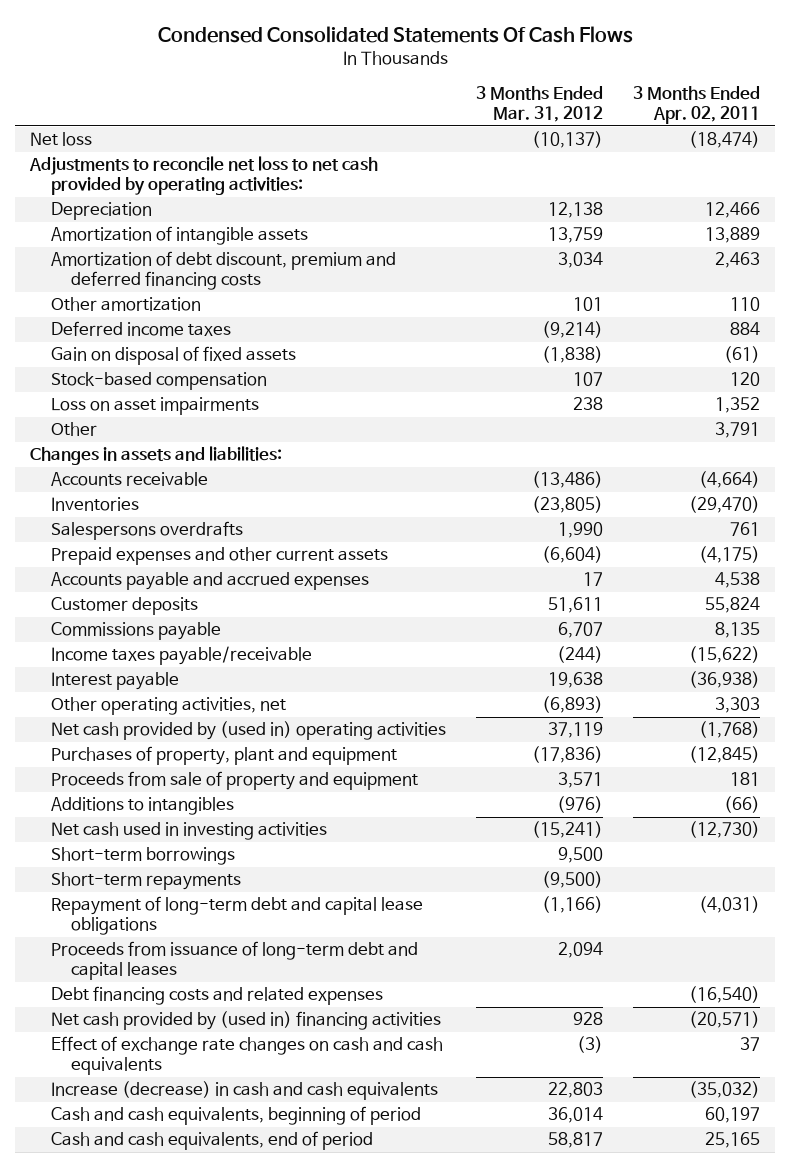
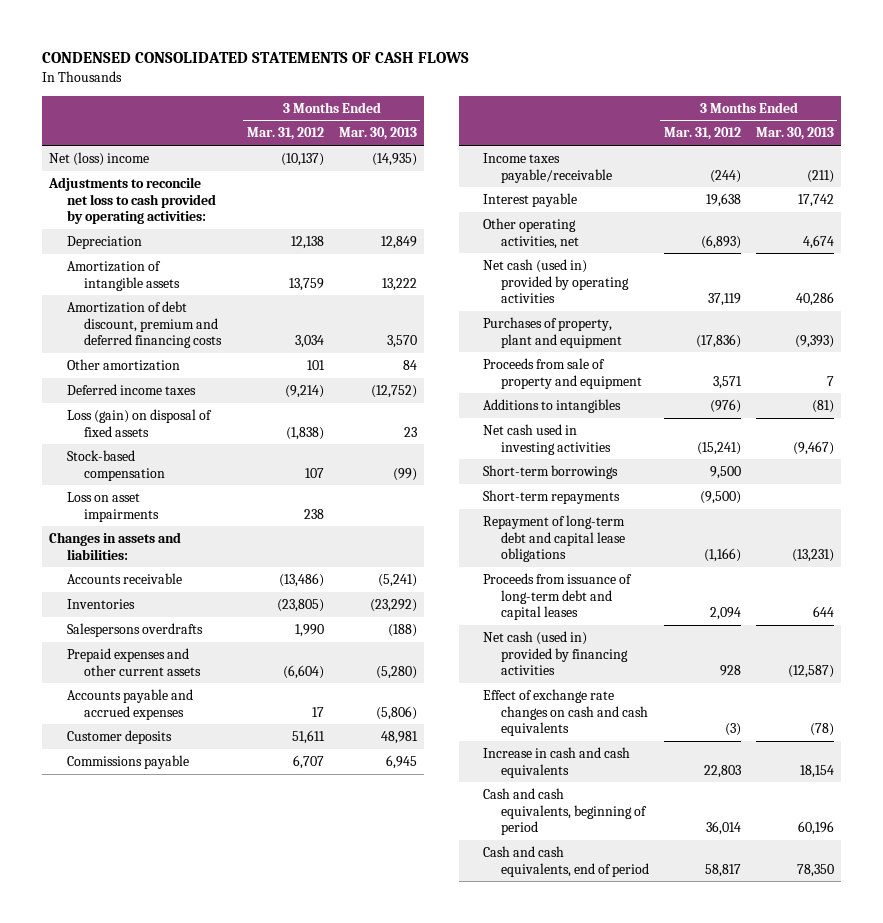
[157,25,633,43] Condensed Consolidated Statements Of Cash Flows -> [41,52,469,64] CONDENSED CONSOLIDATED STATEMENTS OF CASH FLOWS
[632,86,760,125] 3 Months Ended Apr. 02, 2011 -> none
none -> [338,127,417,141] Mar. 30, 2013
[30,132,93,147] Net loss -> [49,151,150,166] Net (loss) income
[29,156,379,196] Adjustments to reconcile net loss to net cash provided by operating activities: -> [48,176,216,225] Adjustments to reconcile net loss to cash provided by operating activities:
[50,346,296,366] Gain on disposal of fixed assets -> [66,408,212,437] Loss (gain) on disposal of fixed assets
[50,422,97,437] Other -> none
[50,721,446,741] Net cash provided by (used in) operating activities -> [483,258,629,304] Net cash (used in) provided by operating activities
[50,986,383,1006] Debt financing costs and related expenses -> none
[50,1011,441,1031] Net cash provided by (used in) financing activities -> [483,630,628,676] Net cash (used in) provided by financing activities
[50,1081,438,1101] Increase (decrease) in cash and cash equivalents -> [483,746,631,778] Increase in cash and cash equivalents

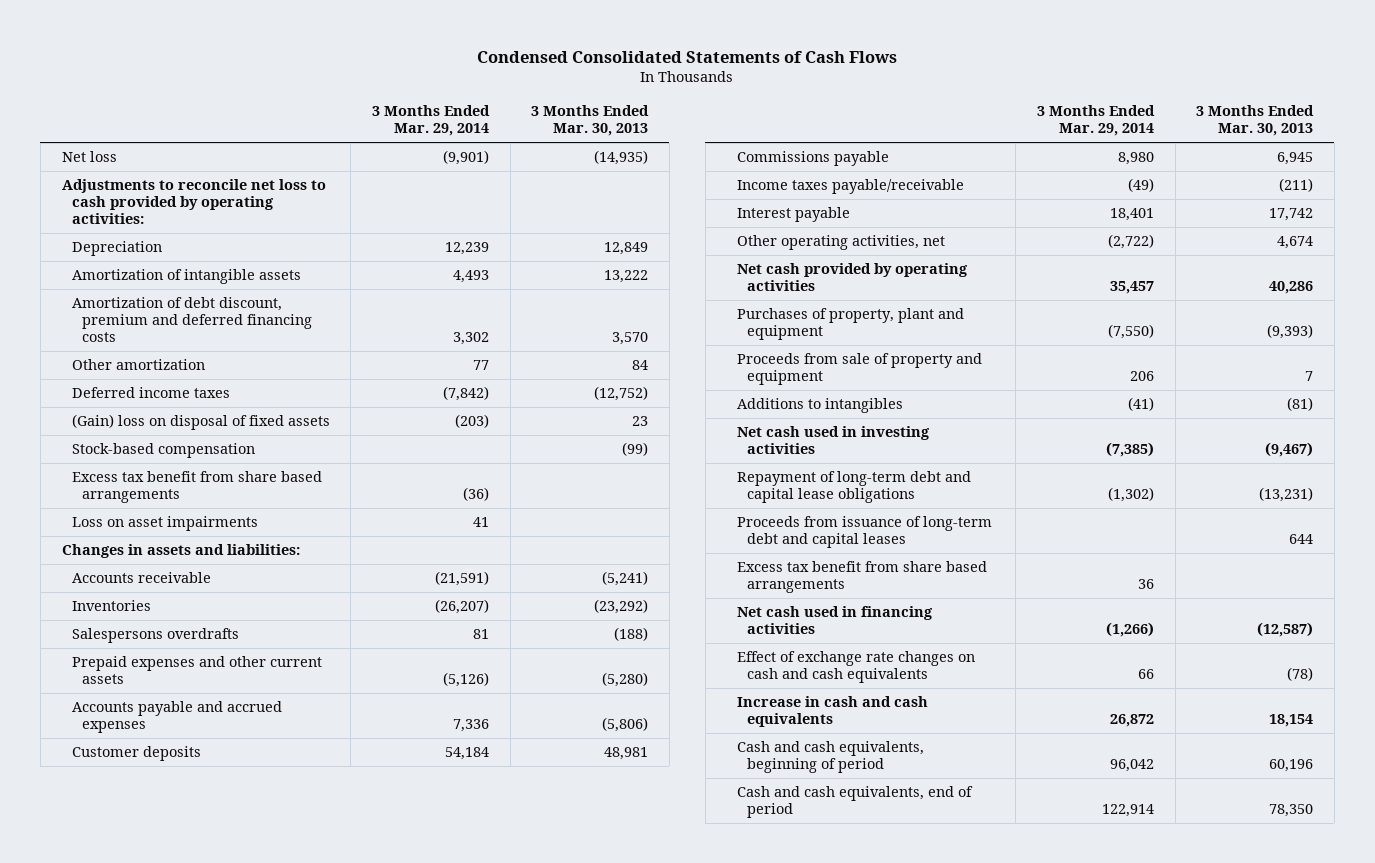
[41,52,469,64] CONDENSED CONSOLIDATED STATEMENTS OF CASH FLOWS -> [477,50,898,63] Condensed Consolidated Statements of Cash Flows
[246,127,324,141] Mar. 31, 2012 -> none
none -> [372,105,491,137] 3 Months Ended Mar. 29, 2014
[49,151,150,166] Net (loss) income -> [61,151,117,163] Net loss
[66,408,212,437] Loss (gain) on disposal of fixed assets -> [71,414,330,431] (Gain) loss on disposal of fixed assets
none -> [71,471,322,504] Excess tax benefit from share based arrangements
[483,258,629,304] Net cash (used in) provided by operating activities -> [736,263,968,292] Net cash provided by operating activities
[483,464,619,479] Short-term borrowings -> none
[483,489,621,504] Short-term repayments -> none
none -> [736,561,987,594] Excess tax benefit from share based arrangements
[483,630,628,676] Net cash (used in) provided by financing activities -> [736,606,933,635] Net cash used in financing activities

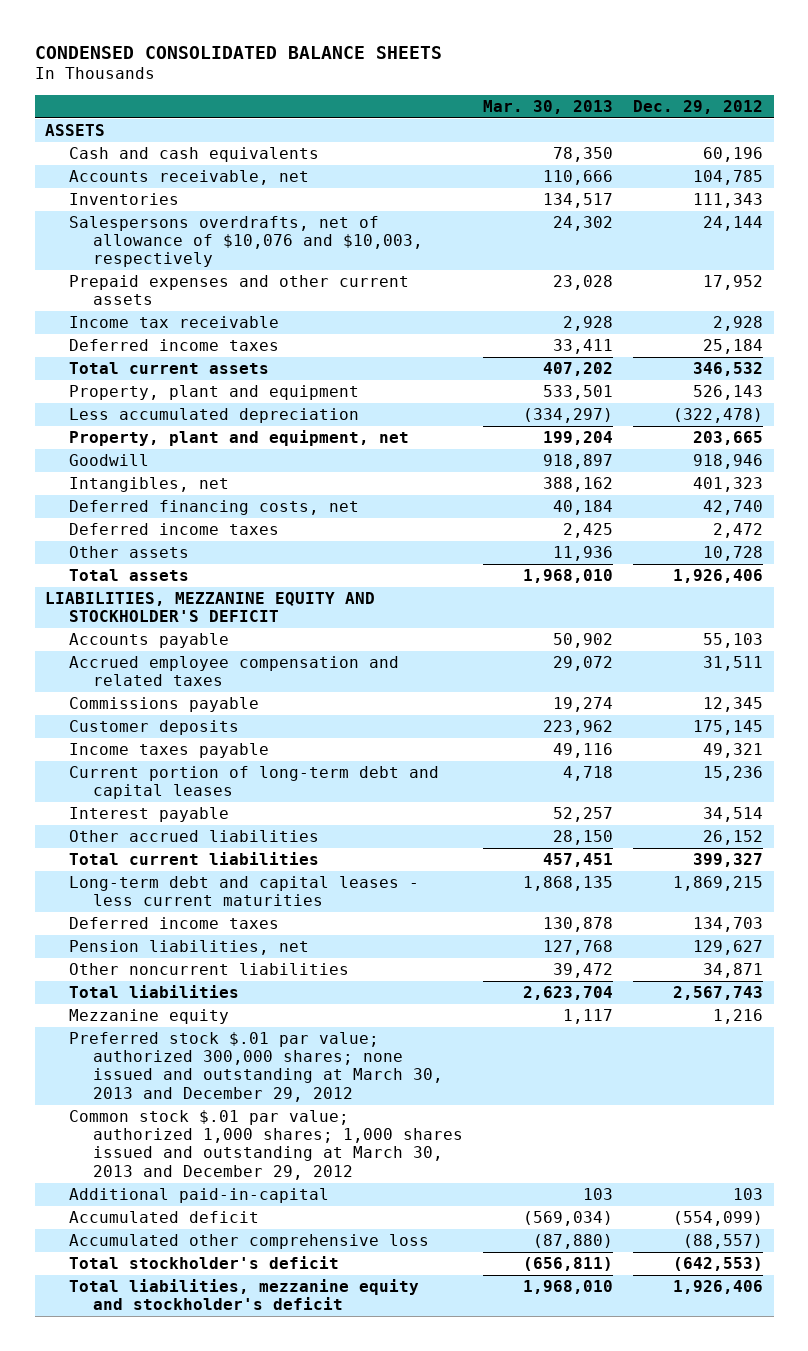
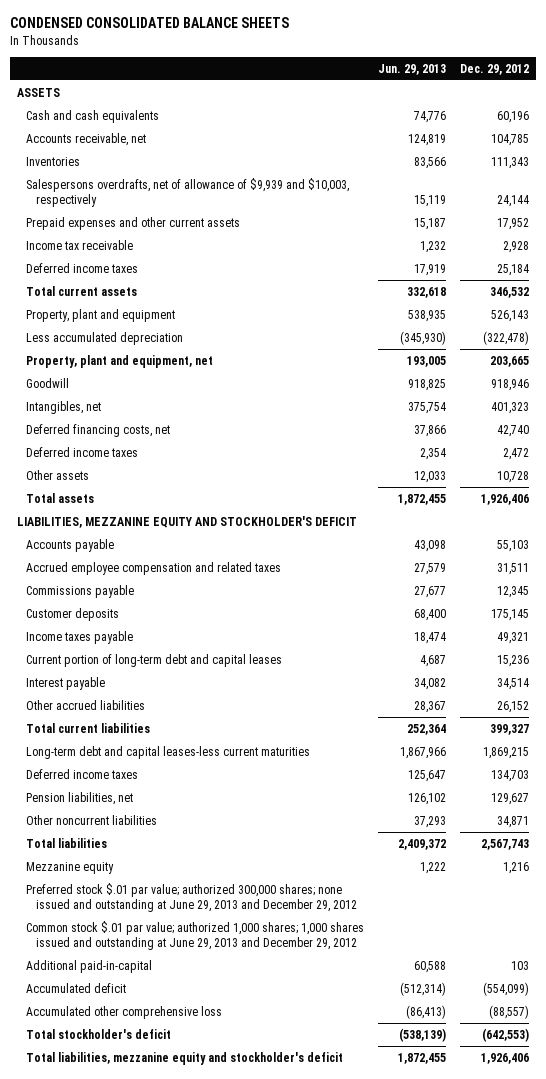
[483,100,614,115] Mar. 30, 2013 -> none
none -> [378,63,447,75] Jun. 29, 2013
[68,216,423,268] Salespersons overdrafts, net of allowance of $10,076 and $10,003, respectively -> [26,177,350,208] Salespersons overdrafts, net of allowance of $9,939 and $10,003, respectively
[68,876,419,907] Long-term debt and capital leases - less current maturities -> [26,745,311,759] Long-term debt and capital leases-less current maturities
[68,1032,443,1102] Preferred stock $.01 par value; authorized 300,000 shares; none issued and outstanding at March 30, 2013 and December 29, 2012 -> [26,882,358,913] Preferred stock $.01 par value; authorized 300,000 shares; none issued and outstanding at June 29, 2013 and December 29, 2012
[68,1110,463,1180] Common stock $.01 par value; authorized 1,000 shares; 1,000 shares issued and outstanding at March 30, 2013 and December 29, 2012 -> [26,920,365,951] Common stock $.01 par value; authorized 1,000 shares; 1,000 shares issued and outstanding at June 29, 2013 and December 29, 2012

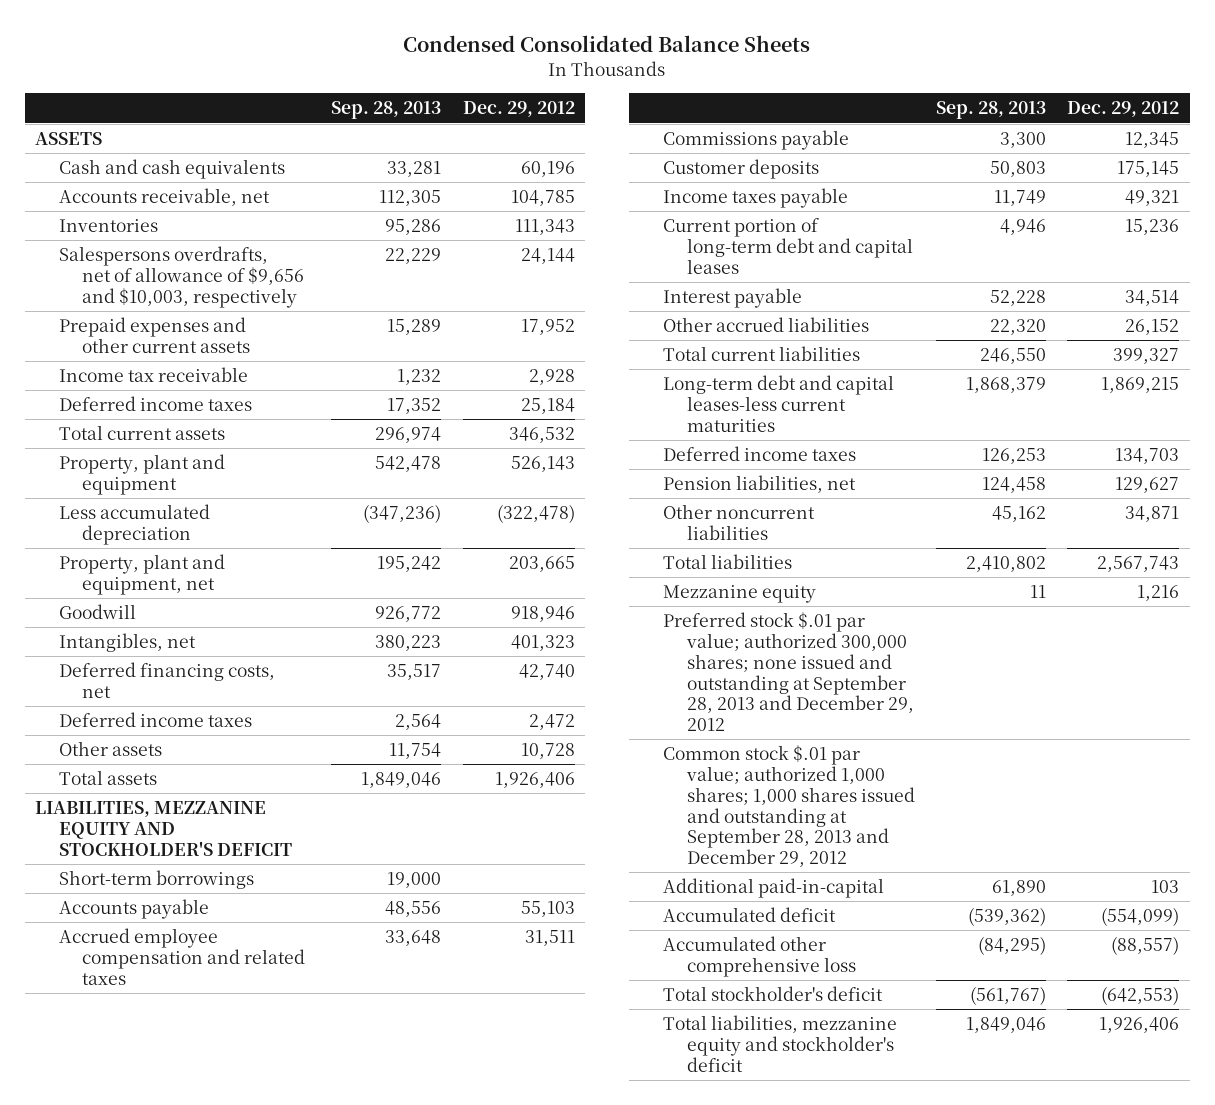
[9,17,289,29] CONDENSED CONSOLIDATED BALANCE SHEETS -> [403,35,811,53] Condensed Consolidated Balance Sheets
[378,63,447,75] Jun. 29, 2013 -> none
none -> [331,101,442,120] Sep. 28, 2013
[26,177,350,208] Salespersons overdrafts, net of allowance of $9,939 and $10,003, respectively -> [58,246,305,308] Salespersons overdrafts, net of allowance of $9,656 and $10,003, respectively
none -> [58,870,254,890] Short-term borrowings
[26,882,358,913] Preferred stock $.01 par value; authorized 300,000 shares; none issued and outstanding at June 29, 2013 and December 29, 2012 -> [663,612,914,732] Preferred stock $.01 par value; authorized 300,000 shares; none issued and outstanding at September 28, 2013 and December 29, 2012
[26,920,365,951] Common stock $.01 par value; authorized 1,000 shares; 1,000 shares issued and outstanding at June 29, 2013 and December 29, 2012 -> [663,745,915,868] Common stock $.01 par value; authorized 1,000 shares; 1,000 shares issued and outstanding at September 28, 2013 and December 29, 2012

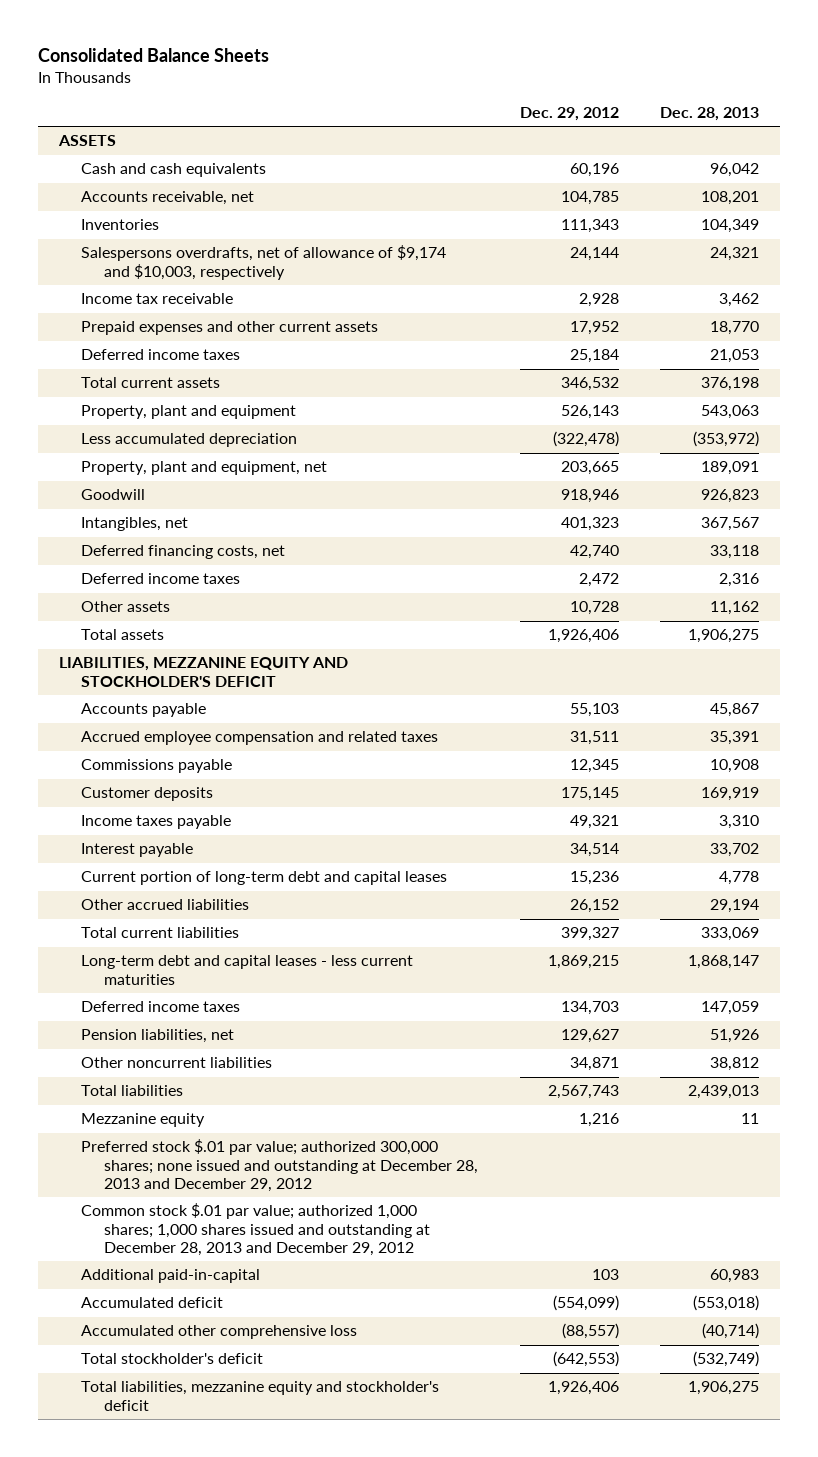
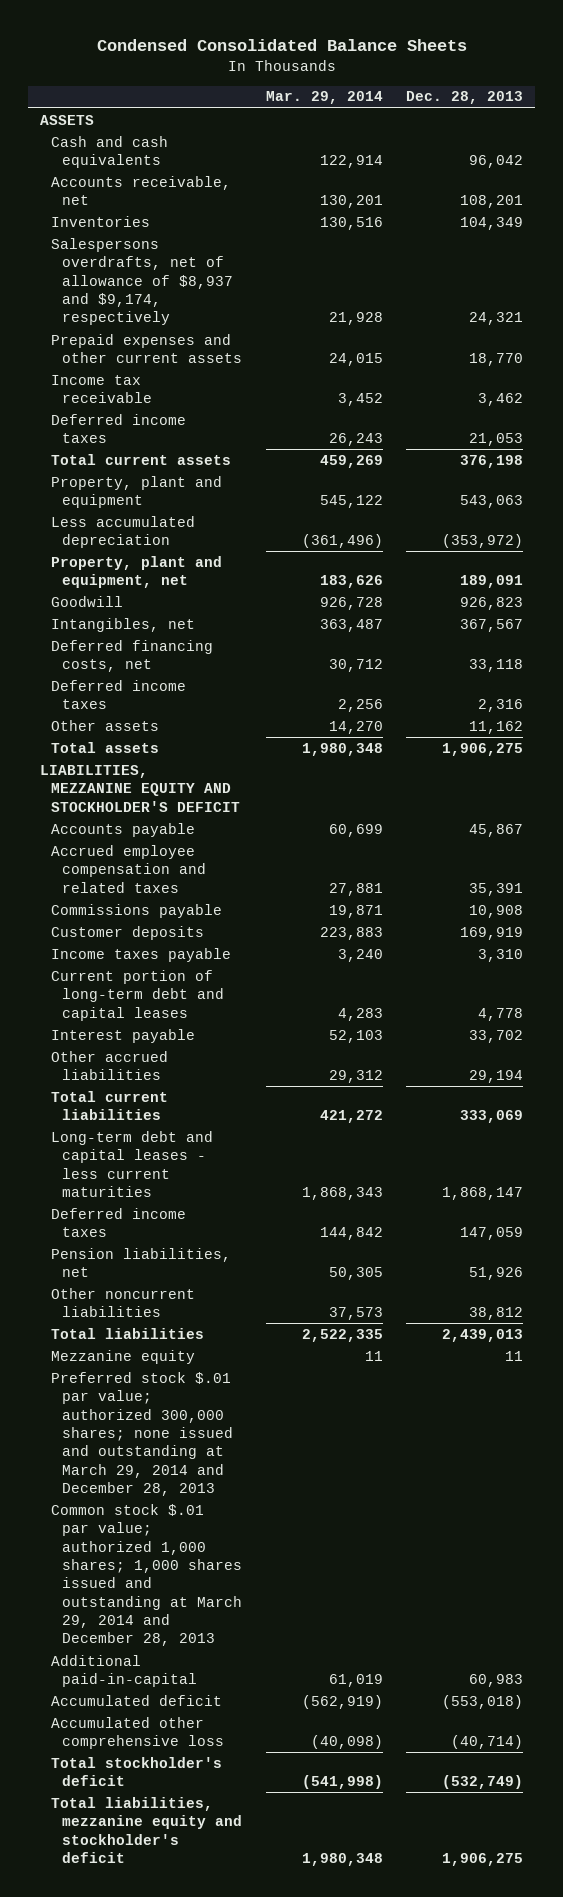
[37,47,269,62] Consolidated Balance Sheets -> [96,39,467,52] Condensed Consolidated Balance Sheets
[519,106,619,121] Dec. 29, 2012 -> none
none -> [265,91,383,105] Mar. 29, 2014
[81,245,447,280] Salespersons overdrafts, net of allowance of $9,174 and $10,003, respectively -> [51,237,234,326] Salespersons overdrafts, net of allowance of $8,937 and $9,174, respectively
[81,293,234,305] Income tax receivable -> [51,374,153,404] Income tax receivable
[81,843,194,858] Interest payable -> [51,1028,196,1043] Interest payable
[81,1139,479,1192] Preferred stock $.01 par value; authorized 300,000 shares; none issued and outstanding at December 28, 2013 and December 29, 2012 -> [51,1371,234,1497] Preferred stock $.01 par value; authorized 300,000 shares; none issued and outstanding at March 29, 2014 and December 28, 2013
[81,1203,431,1256] Common stock $.01 par value; authorized 1,000 shares; 1,000 shares issued and outstanding at December 28, 2013 and December 29, 2012 -> [51,1503,243,1647] Common stock $.01 par value; authorized 1,000 shares; 1,000 shares issued and outstanding at March 29, 2014 and December 28, 2013

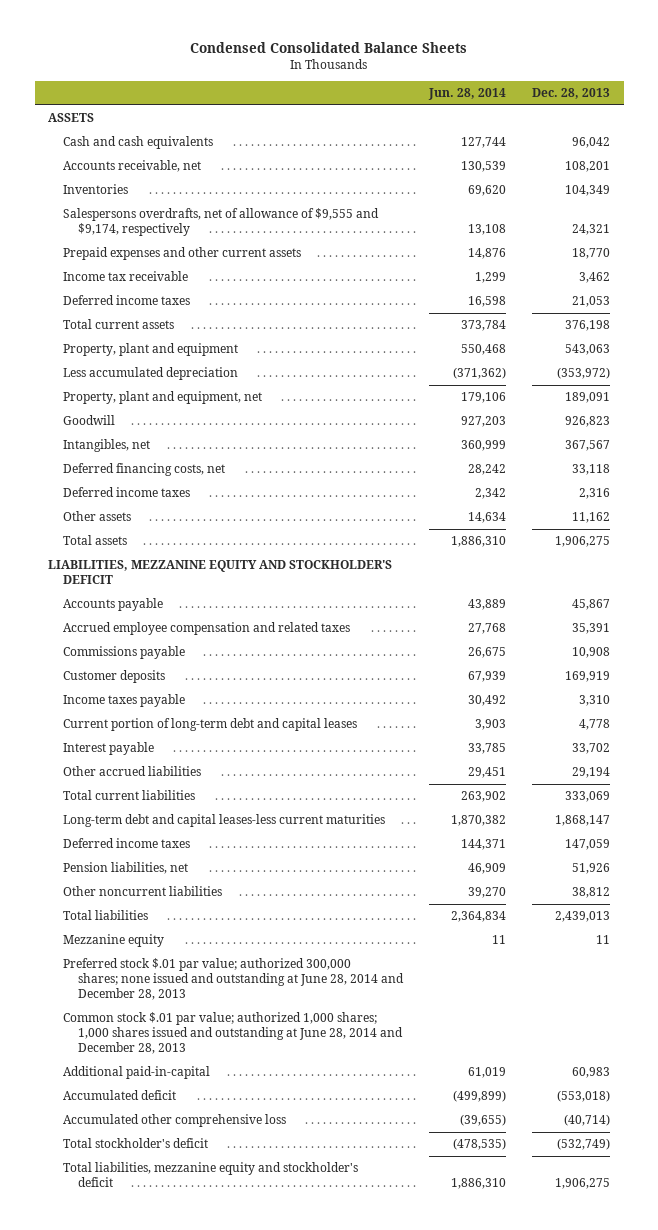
[265,91,383,105] Mar. 29, 2014 -> none
none -> [428,88,507,101] Jun. 28, 2014
[51,237,234,326] Salespersons overdrafts, net of allowance of $8,937 and $9,174, respectively -> [62,208,379,237] Salespersons overdrafts, net of allowance of $9,555 and $9,174, respectively
[51,1130,214,1197] Long-term debt and capital leases - less current maturities -> [62,814,385,828] Long-term debt and capital leases-less current maturities
[51,1371,234,1497] Preferred stock $.01 par value; authorized 300,000 shares; none issued and outstanding at March 29, 2014 and December 28, 2013 -> [62,958,405,1001] Preferred stock $.01 par value; authorized 300,000 shares; none issued and outstanding at June 28, 2014 and December 28, 2013
[51,1503,243,1647] Common stock $.01 par value; authorized 1,000 shares; 1,000 shares issued and outstanding at March 29, 2014 and December 28, 2013 -> [62,1012,404,1055] Common stock $.01 par value; authorized 1,000 shares; 1,000 shares issued and outstanding at June 28, 2014 and December 28, 2013

